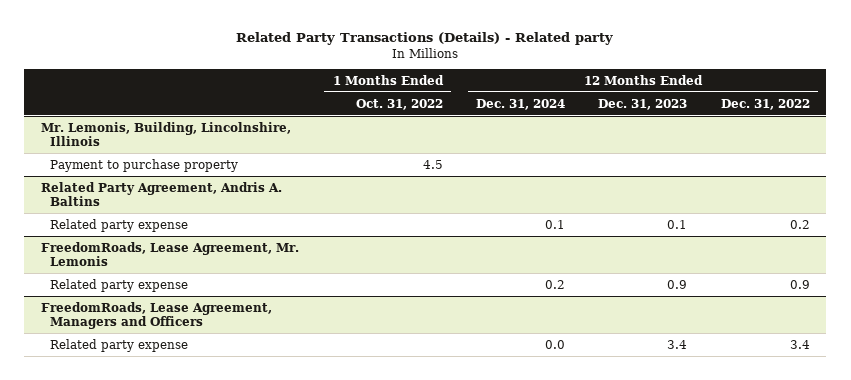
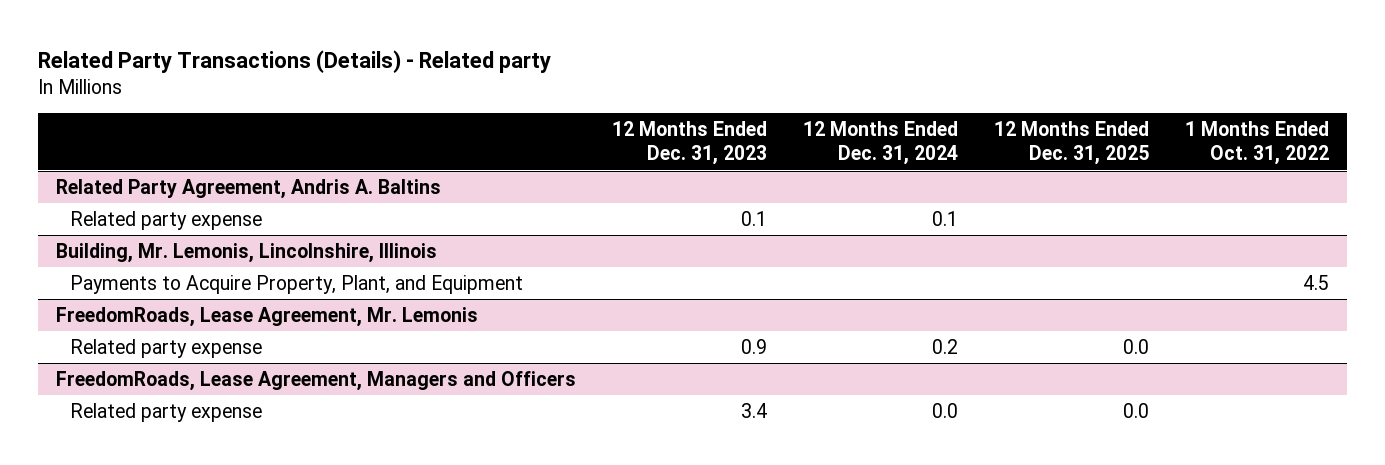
[720,98,810,110] Dec. 31, 2022 -> none
none -> [994,120,1150,166] 12 Months Ended Dec. 31, 2025
[41,121,292,146] Mr. Lemonis, Building, Lincolnshire, Illinois -> none
[50,158,239,172] Payment to purchase property -> none
none -> [55,242,437,263] Building, Mr. Lemonis, Lincolnshire, Illinois
none -> [69,274,523,294] Payments to Acquire Property, Plant, and Equipment

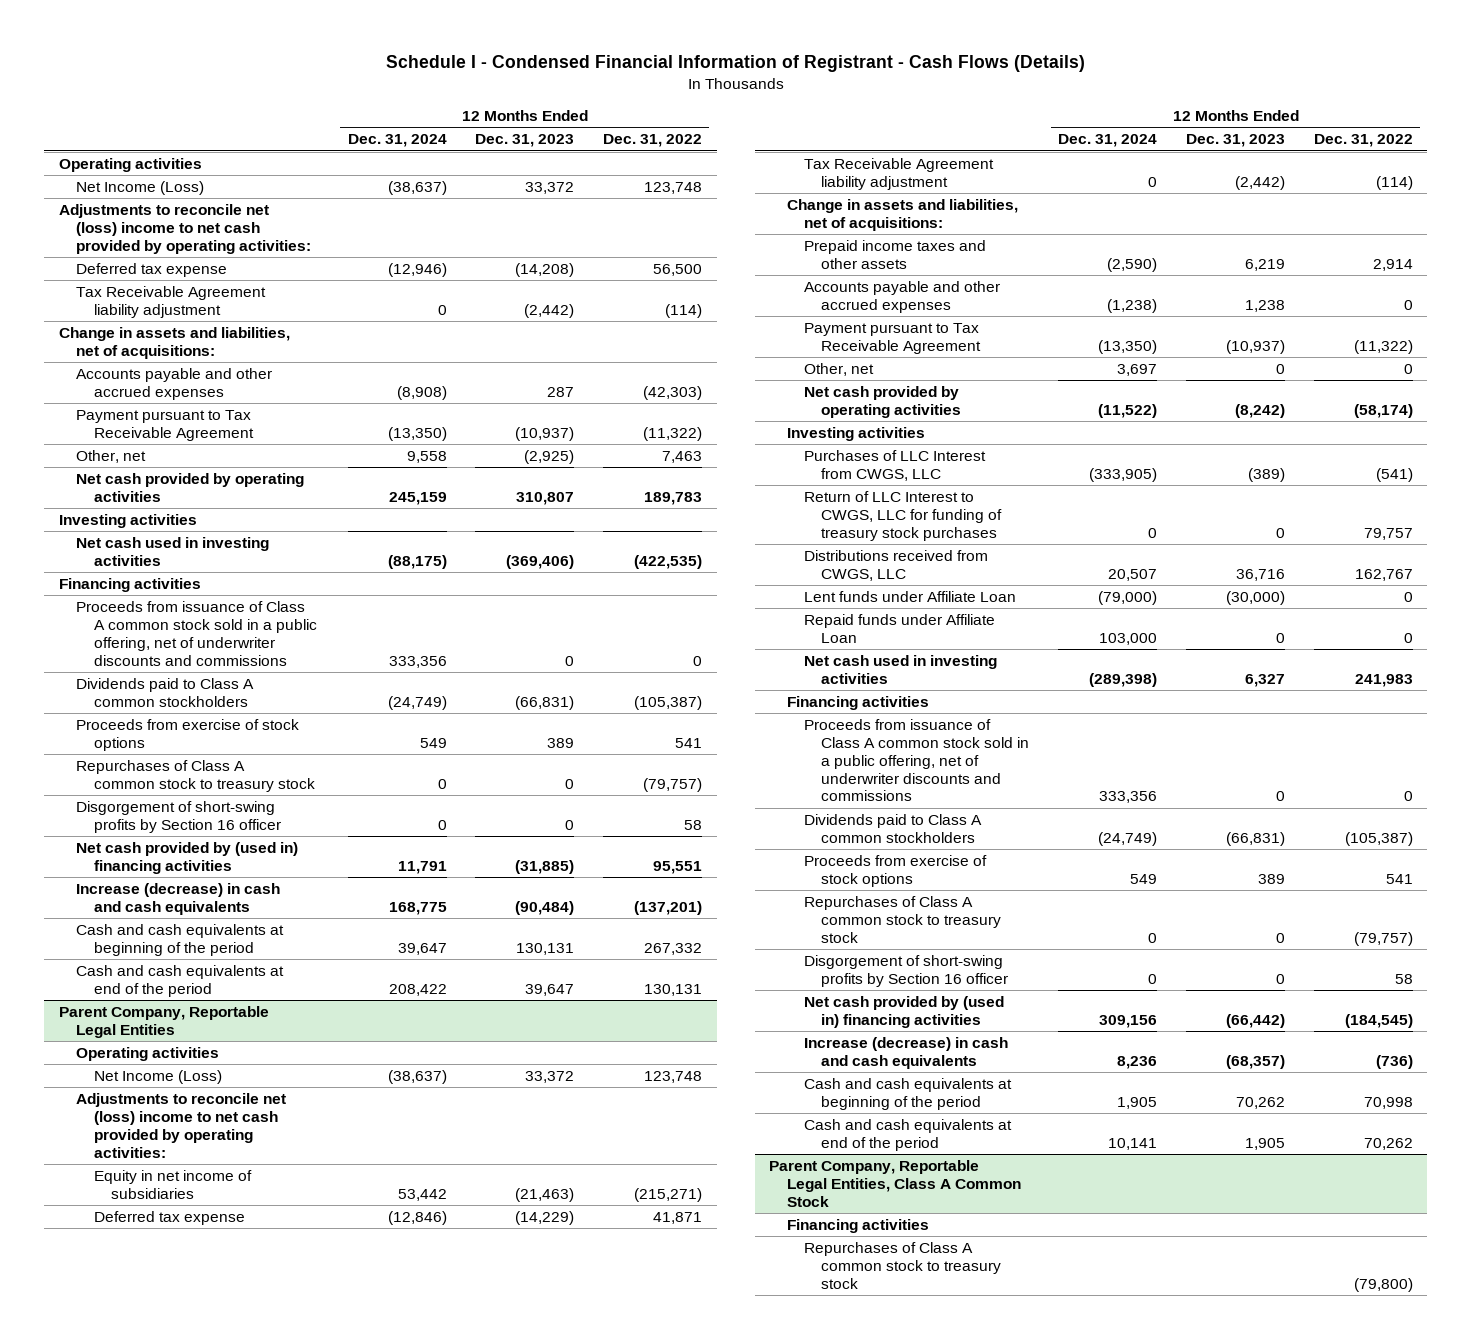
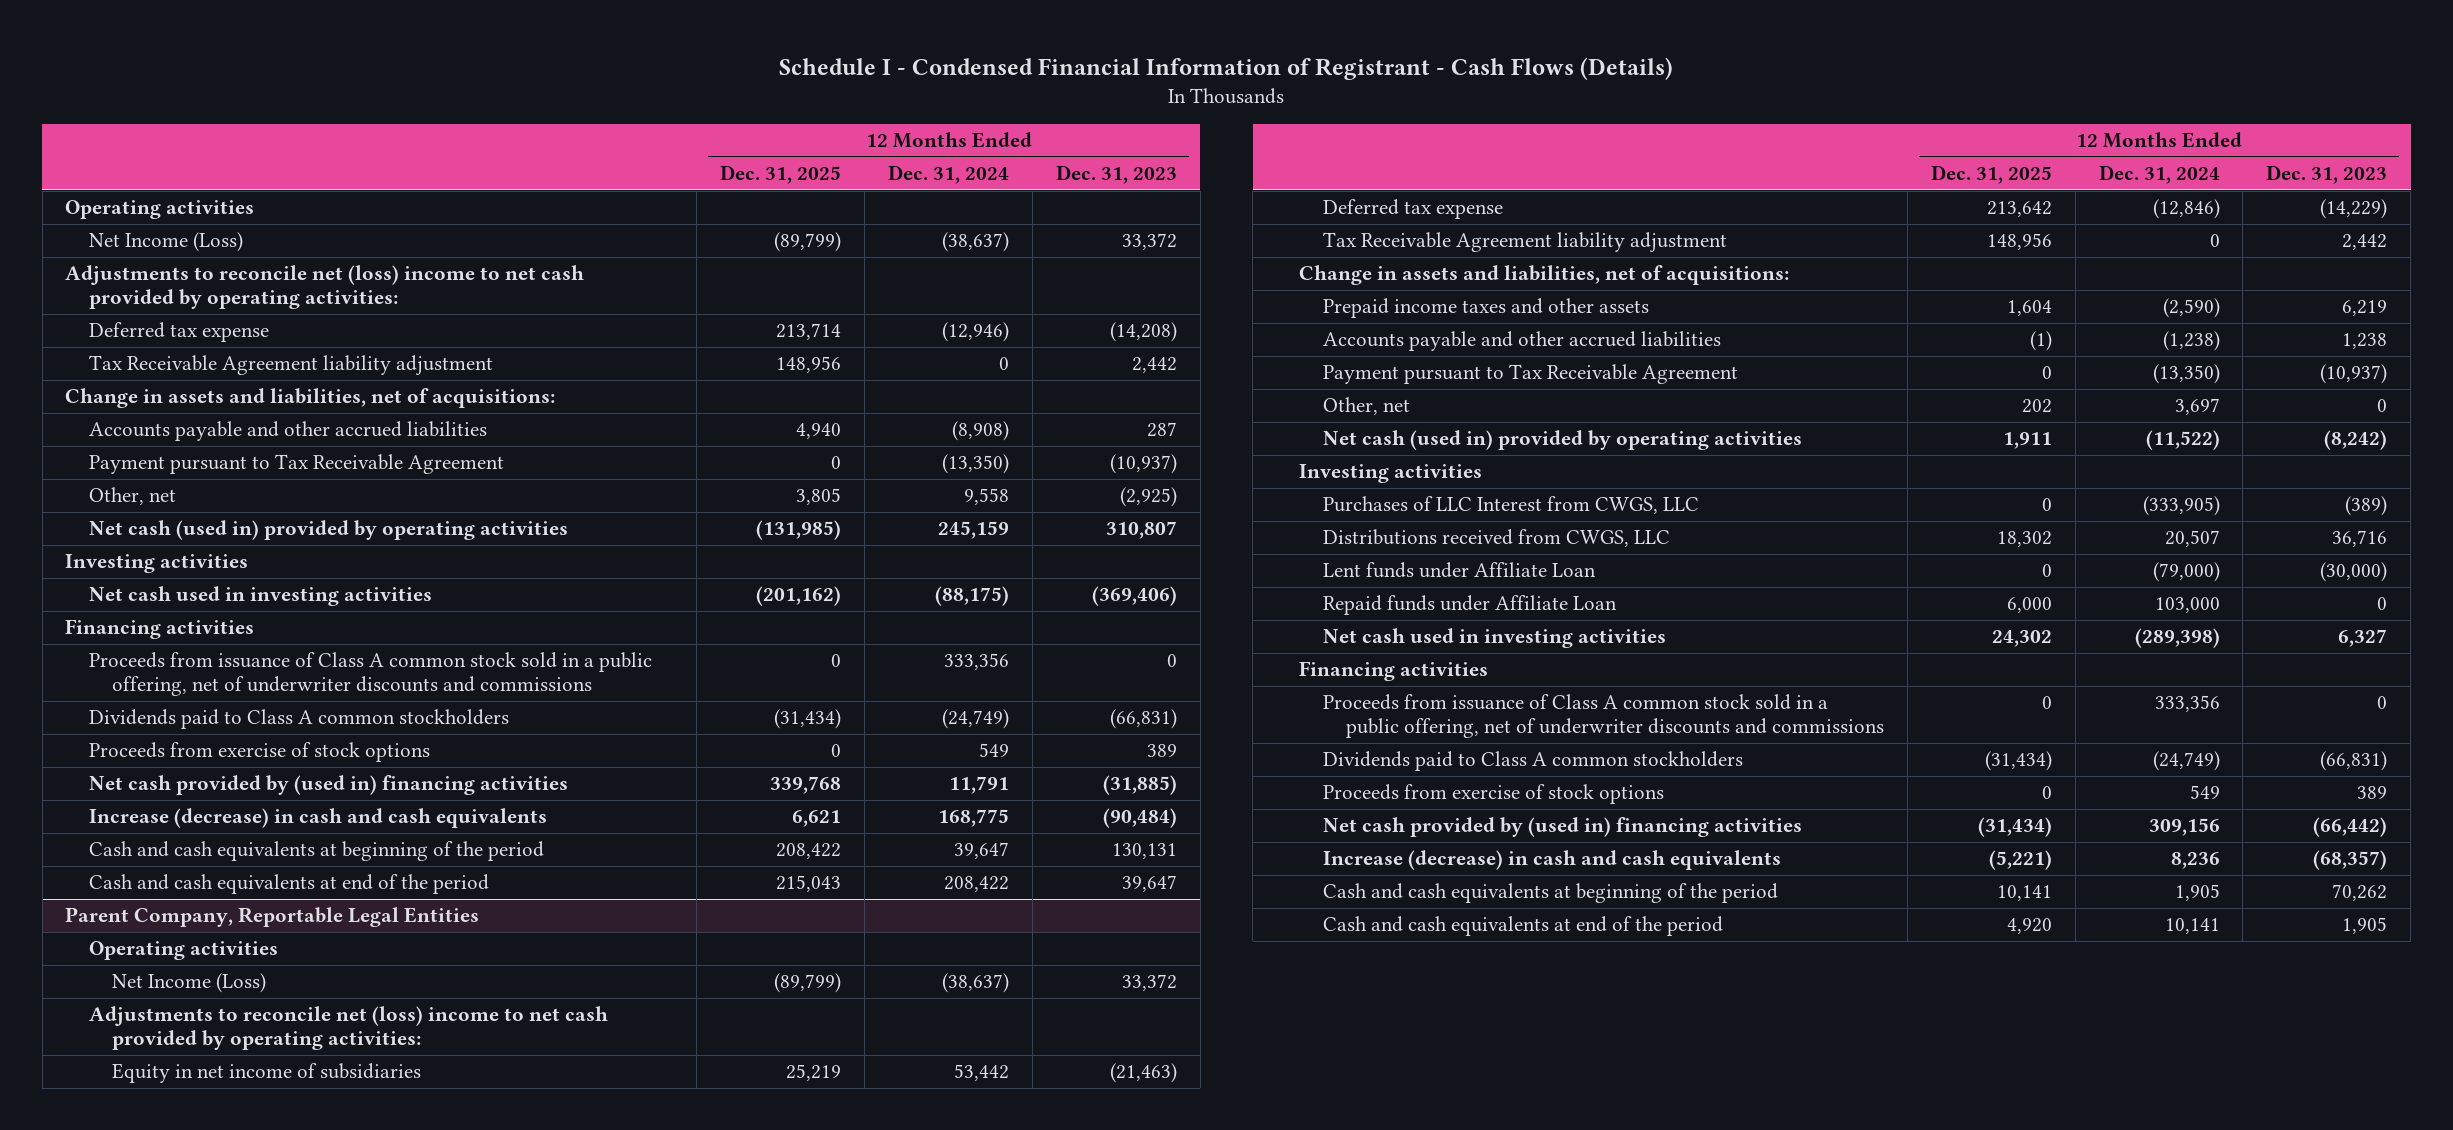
[603,134,703,148] Dec. 31, 2022 -> none
none -> [720,165,842,185] Dec. 31, 2025
[524,303,575,318] (2,442) -> [1131,357,1177,374] 2,442
[76,367,273,400] Accounts payable and other accrued expenses -> [88,421,487,442] Accounts payable and other accrued liabilities
[76,472,305,502] Net cash provided by operating activities -> [88,520,568,541] Net cash (used in) provided by operating activities
[76,759,315,792] Repurchases of Class A common stock to treasury stock -> none
[76,800,281,833] Disgorgement of short-swing profits by Section 16 officer -> none
[1235,175,1286,190] (2,442) -> [2342,234,2388,251] 2,442
[804,280,1001,313] Accounts payable and other accrued expenses -> [1322,331,1721,352] Accounts payable and other accrued liabilities
[804,385,962,418] Net cash provided by operating activities -> [1322,430,1802,451] Net cash (used in) provided by operating activities
[804,490,1003,541] Return of LLC Interest to CWGS, LLC for funding of treasury stock purchases -> none
[804,895,1002,943] Repurchases of Class A common stock to treasury stock -> none
[804,954,1009,987] Disgorgement of short-swing profits by Section 16 officer -> none
[769,1159,1021,1207] Parent Company, Reportable Legal Entities, Class A Common Stock -> none
[786,1218,929,1233] Financing activities -> none
[804,1241,1002,1289] Repurchases of Class A common stock to treasury stock -> none

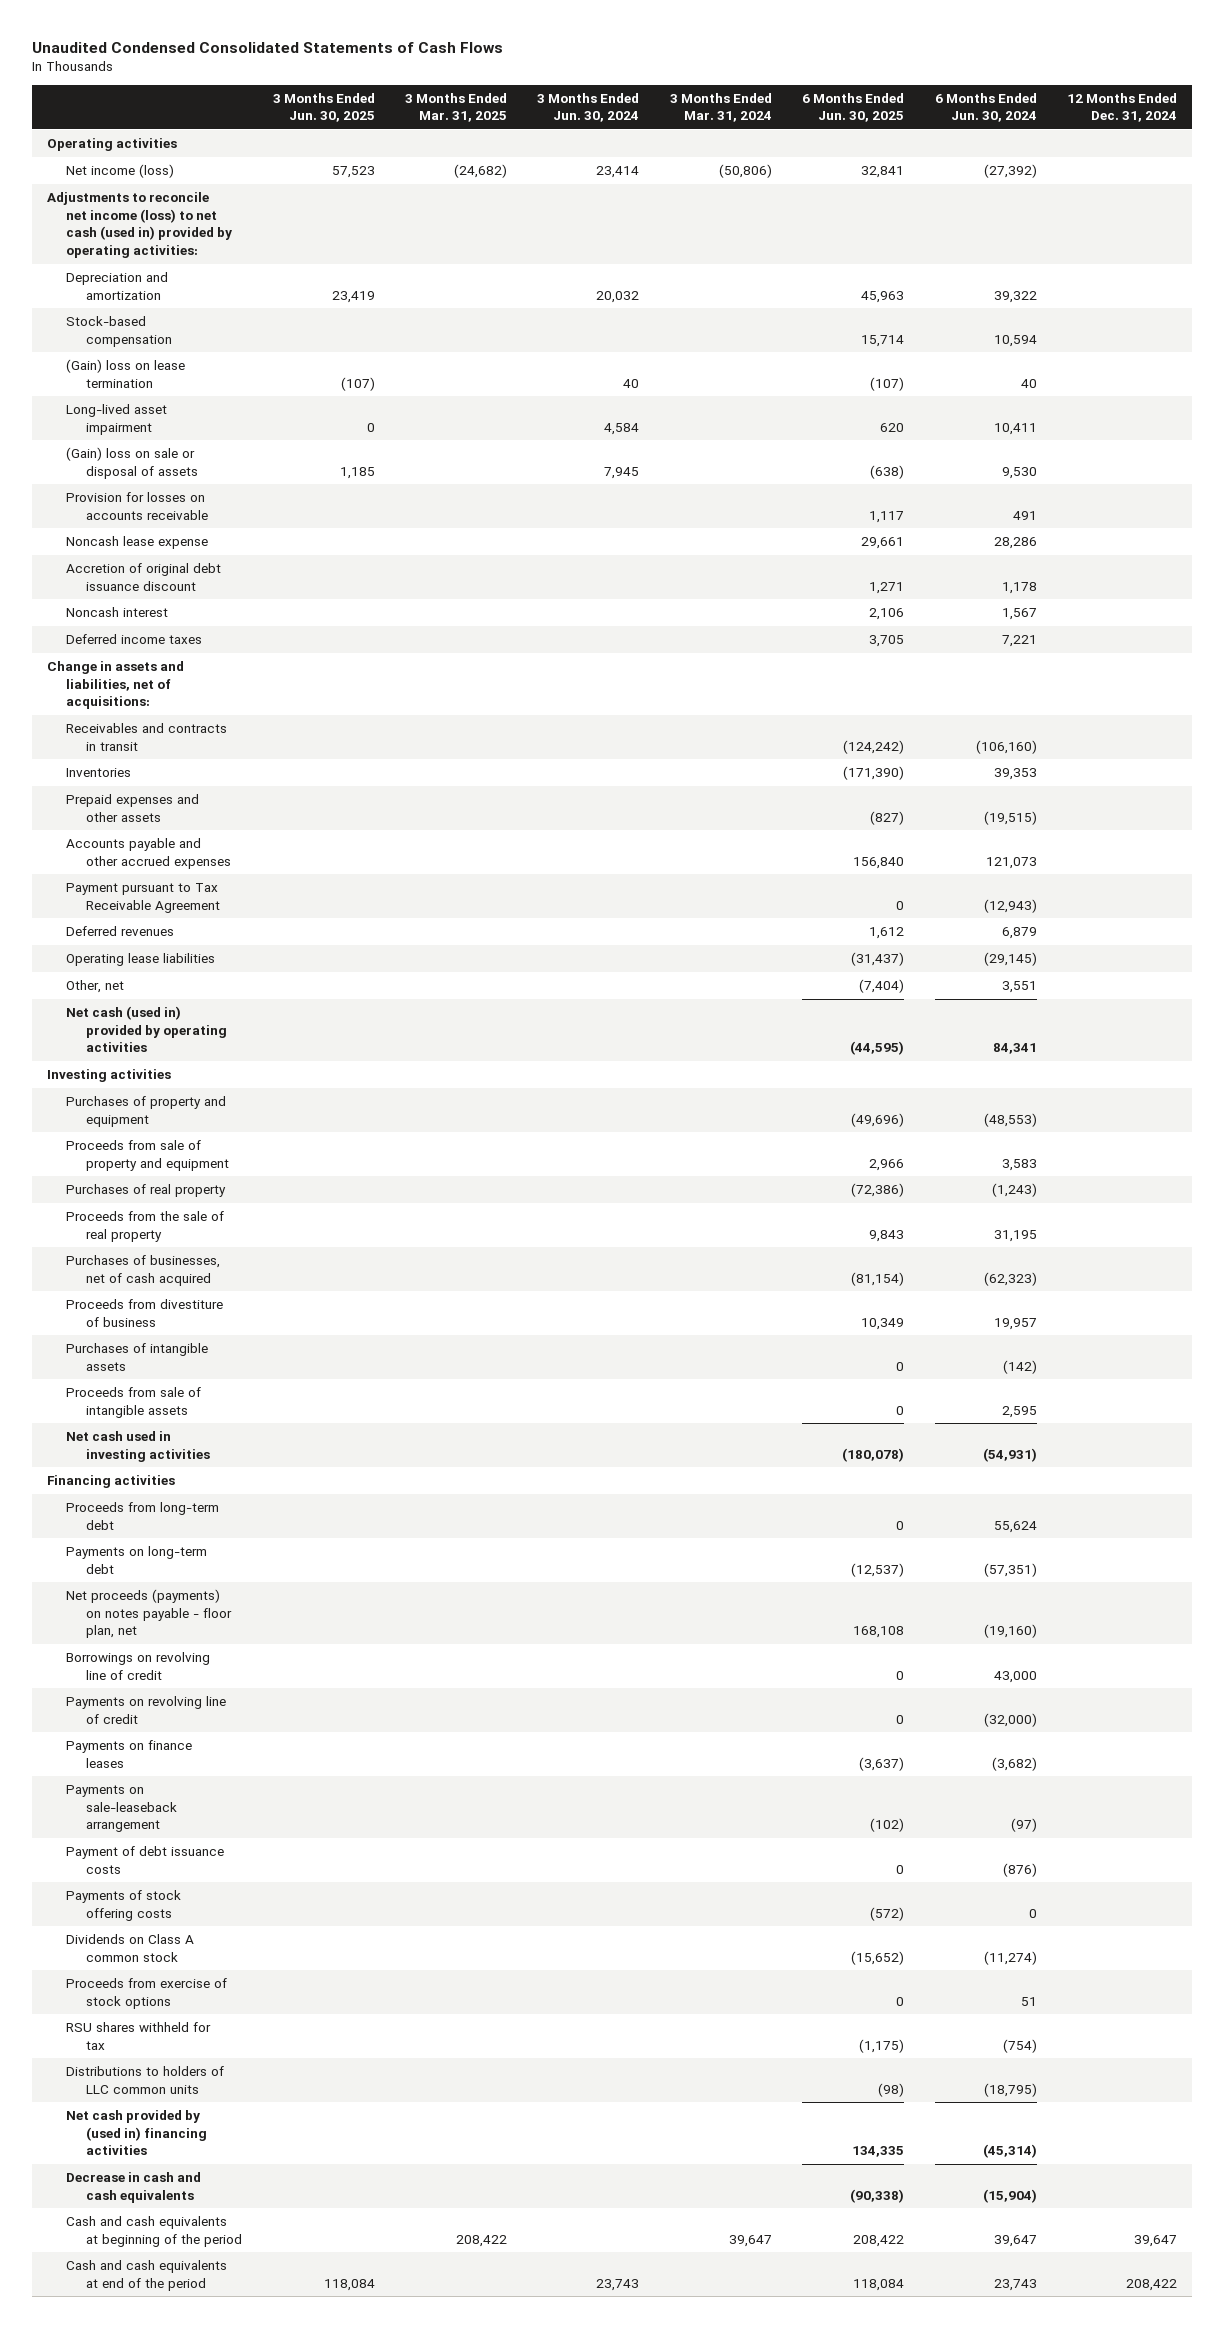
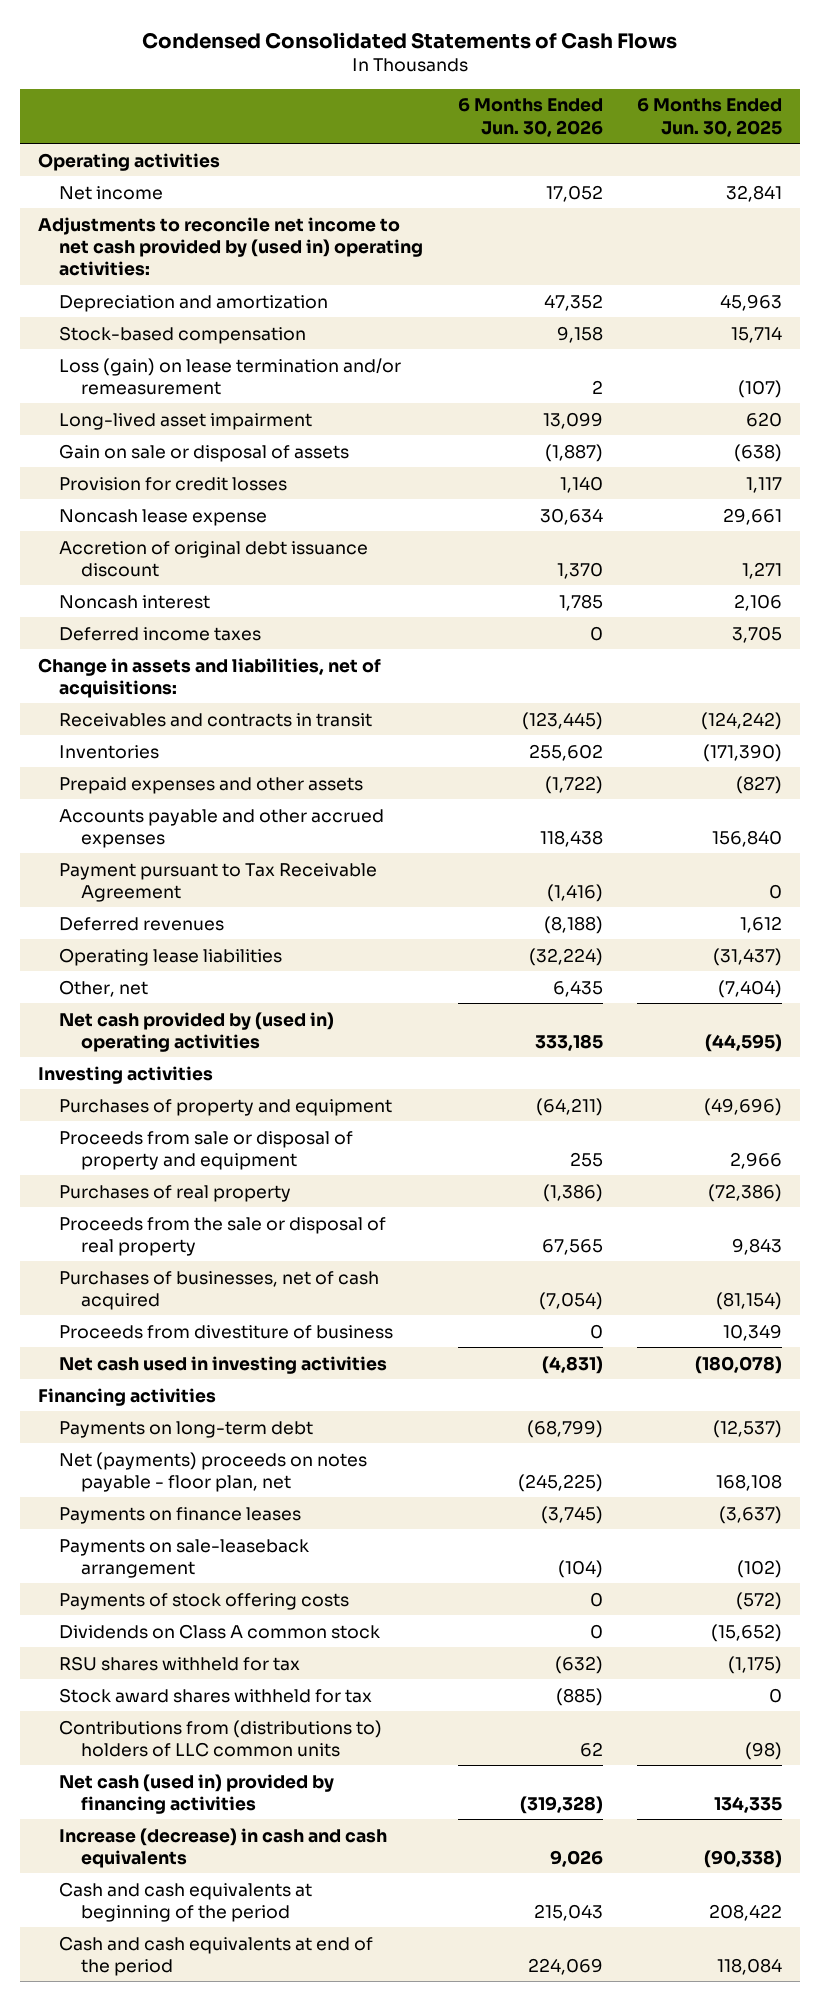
[31,41,503,53] Unaudited Condensed Consolidated Statements of Cash Flows -> [142,31,678,49] Condensed Consolidated Statements of Cash Flows
[272,92,375,123] 3 Months Ended Jun. 30, 2025 -> none
[404,92,507,123] 3 Months Ended Mar. 31, 2025 -> none
[537,92,640,123] 3 Months Ended Jun. 30, 2024 -> none
[669,92,772,123] 3 Months Ended Mar. 31, 2024 -> none
[934,92,1037,123] 6 Months Ended Jun. 30, 2024 -> none
[1067,92,1178,123] 12 Months Ended Dec. 31, 2024 -> none
none -> [457,98,603,137] 6 Months Ended Jun. 30, 2026
[66,164,175,179] Net income (loss) -> [59,185,164,200] Net income
[46,192,233,259] Adjustments to reconcile net income (loss) to net cash (used in) provided by operating activities: -> [37,216,424,277] Adjustments to reconcile net income to net cash provided by (used in) operating activities:
[66,359,186,388] (Gain) loss on lease termination -> [59,357,402,395] Loss (gain) on lease termination and/or remeasurement
[66,447,199,479] (Gain) loss on sale or disposal of assets -> [59,443,350,462] Gain on sale or disposal of assets
[66,492,209,520] Provision for losses on accounts receivable -> [59,476,288,491] Provision for credit losses
[66,1006,228,1053] Net cash (used in) provided by operating activities -> [59,1011,335,1052] Net cash provided by (used in) operating activities
[66,1140,230,1171] Proceeds from sale of property and equipment -> [59,1130,354,1170] Proceeds from sale or disposal of property and equipment
[66,1211,225,1242] Proceeds from the sale of real property -> [59,1216,387,1256] Proceeds from the sale or disposal of real property
[66,1343,209,1371] Purchases of intangible assets -> none
[66,1387,202,1418] Proceeds from sale of intangible assets -> none
[66,1502,220,1530] Proceeds from long-term debt -> none
[66,1652,211,1680] Borrowings on revolving line of credit -> none
[66,1696,227,1724] Payments on revolving line of credit -> none
[66,1589,233,1639] Net proceeds (payments) on notes payable - floor plan, net -> [59,1451,368,1492] Net (payments) proceeds on notes payable - floor plan, net
[66,1846,225,1874] Payment of debt issuance costs -> none
[66,1978,228,2009] Proceeds from exercise of stock options -> none
none -> [59,1687,373,1703] Stock award shares withheld for tax
[66,2066,225,2094] Distributions to holders of LLC common units -> [59,1719,383,1757] Contributions from (distributions to) holders of LLC common units
[66,2110,208,2156] Net cash provided by (used in) financing activities -> [59,1773,335,1814] Net cash (used in) provided by financing activities
[66,2172,202,2203] Decrease in cash and cash equivalents -> [59,1827,388,1868] Increase (decrease) in cash and cash equivalents

